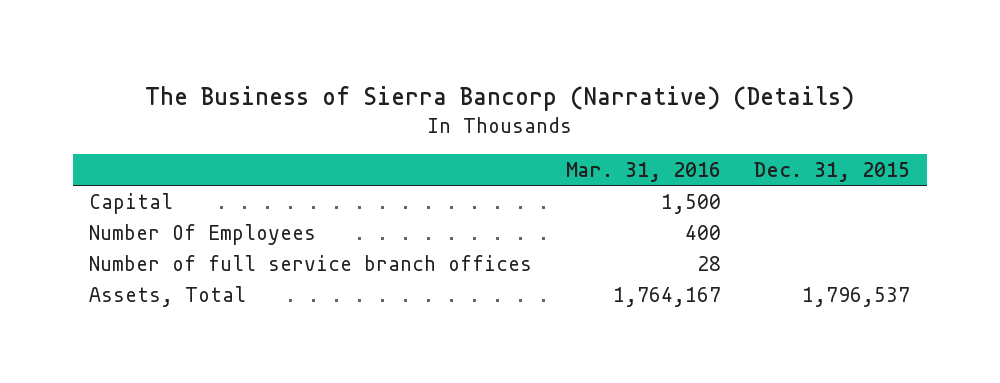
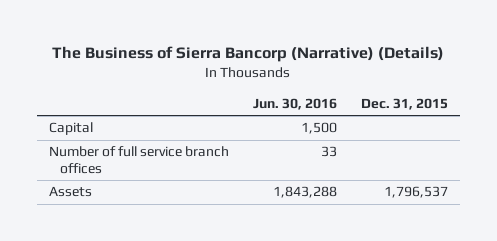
[565,161,721,182] Mar. 31, 2016 -> none
none -> [252,97,337,110] Jun. 30, 2016
[89,223,317,245] Number Of Employees -> none
[89,285,247,307] Assets, Total -> [48,186,92,198] Assets

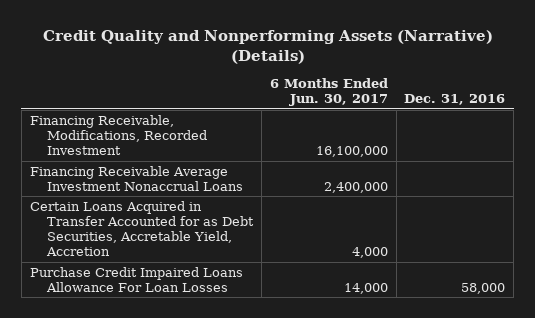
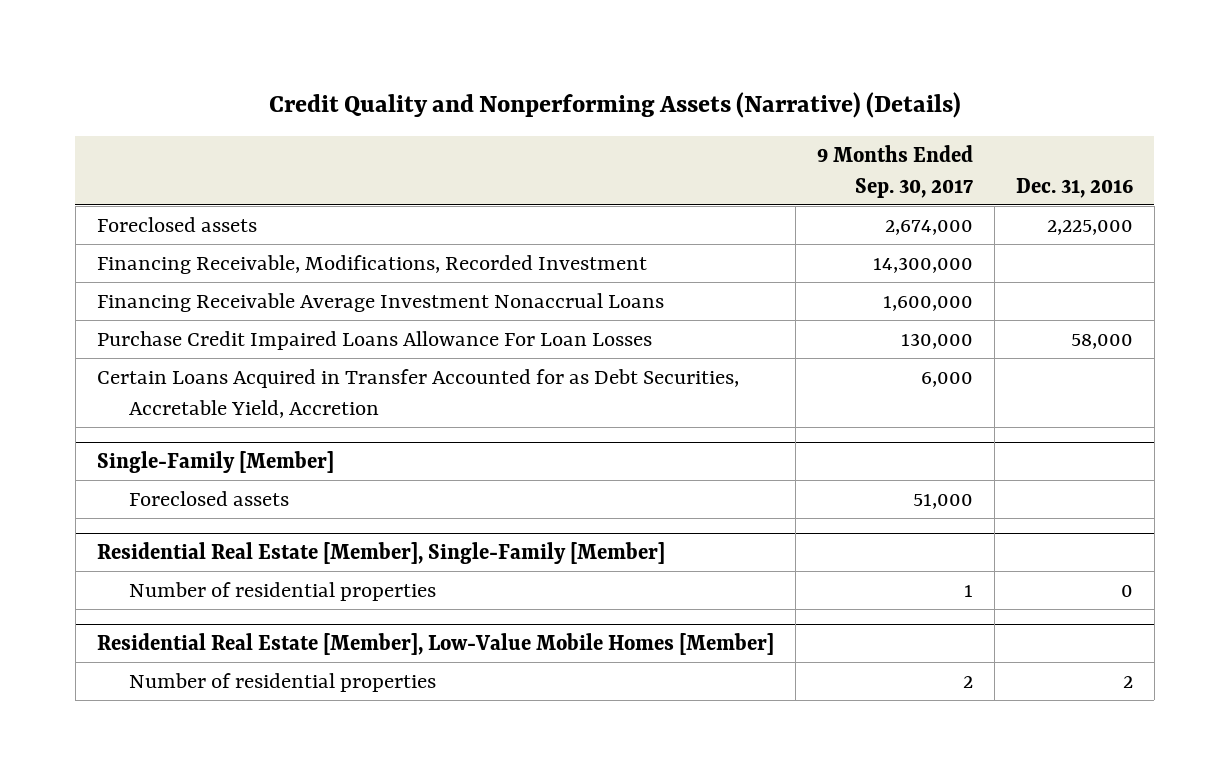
[269,78,388,107] 6 Months Ended Jun. 30, 2017 -> none
none -> [816,144,973,198] 9 Months Ended Sep. 30, 2017
none -> [96,216,257,232] Foreclosed assets
[29,200,255,256] Certain Loans Acquired in Transfer Accounted for as Debt Securities, Accretable Yield, Accretion -> [96,368,739,418] Certain Loans Acquired in Transfer Accounted for as Debt Securities, Accretable Yield, Accretion
none -> [96,451,334,474] Single-Family [Member]
none -> [128,490,289,506] Foreclosed assets
none -> [96,542,665,565] Residential Real Estate [Member], Single-Family [Member]
none -> [128,581,436,601] Number of residential properties
none -> [96,633,774,656] Residential Real Estate [Member], Low-Value Mobile Homes [Member]
none -> [128,672,436,692] Number of residential properties

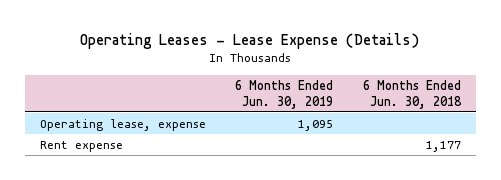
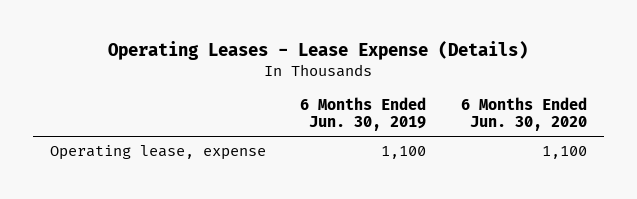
[362,79,462,109] 6 Months Ended Jun. 30, 2018 -> none
none -> [460,96,587,132] 6 Months Ended Jun. 30, 2020
[39,140,123,152] Rent expense -> none
[298,119,334,131] 1,095 -> [381,146,427,160] 1,100

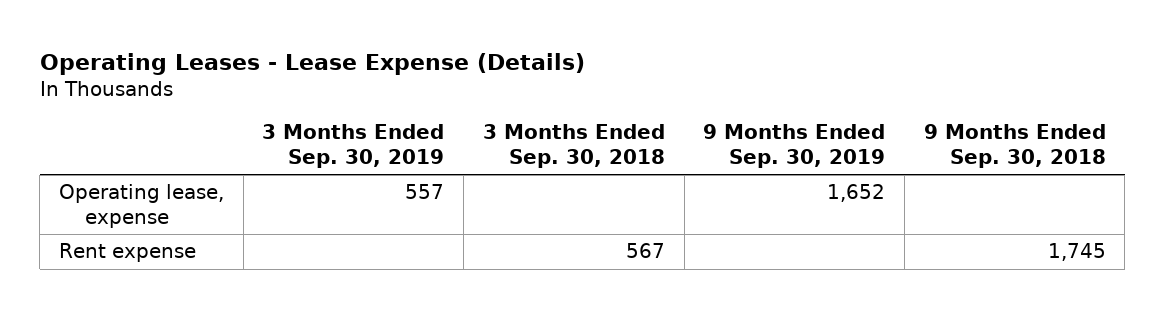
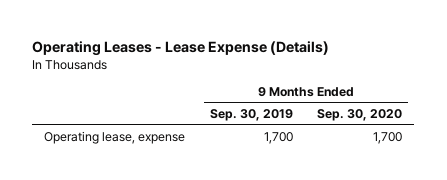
[262,124,445,169] 3 Months Ended Sep. 30, 2019 -> none
[482,124,665,169] 3 Months Ended Sep. 30, 2018 -> none
[923,124,1106,169] 9 Months Ended Sep. 30, 2018 -> none
none -> [317,109,403,122] Sep. 30, 2020
[59,243,197,263] Rent expense -> none
[827,184,886,203] 1,652 -> [263,132,293,145] 1,700

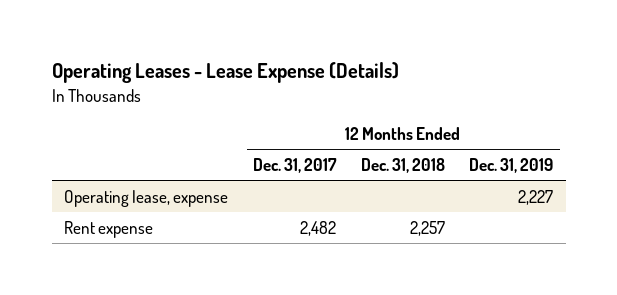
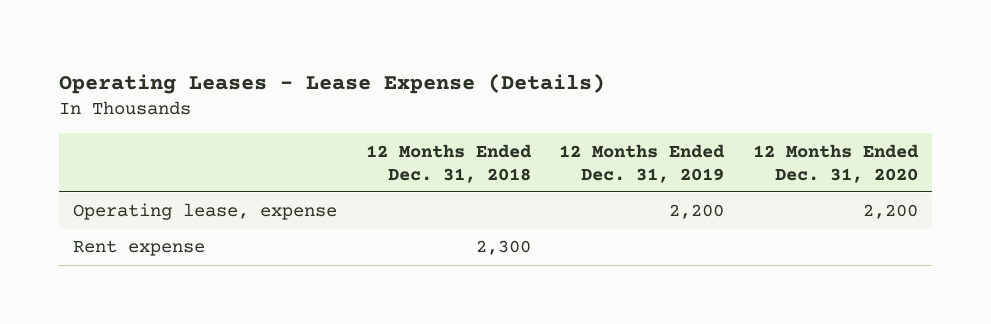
[252,158,337,174] Dec. 31, 2017 -> none
none -> [752,143,919,183] 12 Months Ended Dec. 31, 2020
[518,189,554,205] 2,227 -> [669,204,725,220] 2,200
[409,220,445,236] 2,257 -> [475,240,531,256] 2,300

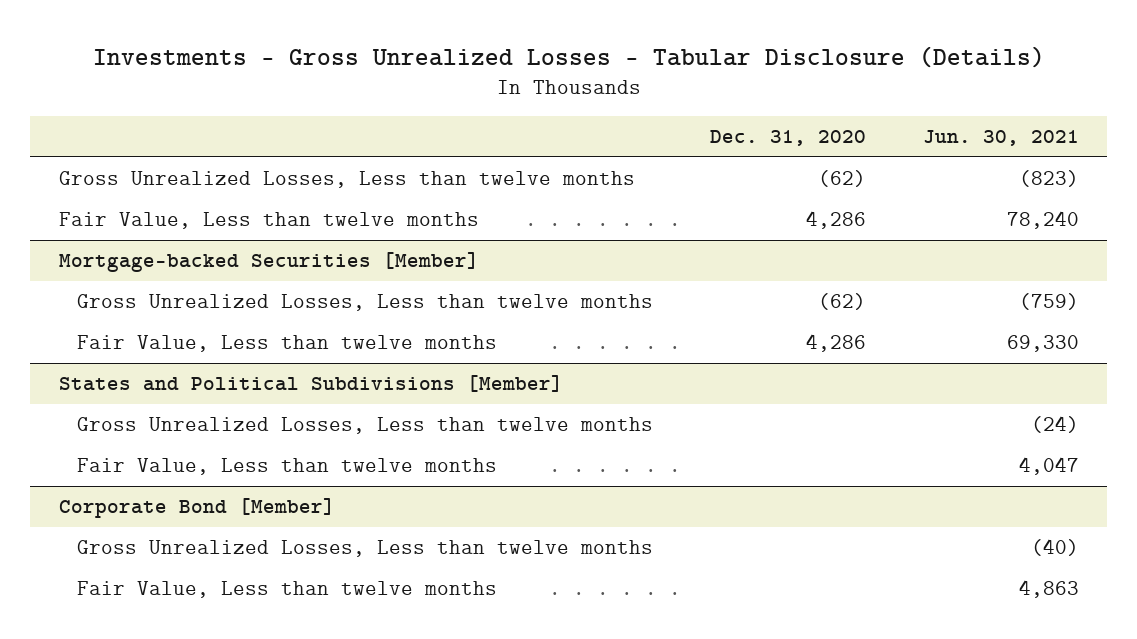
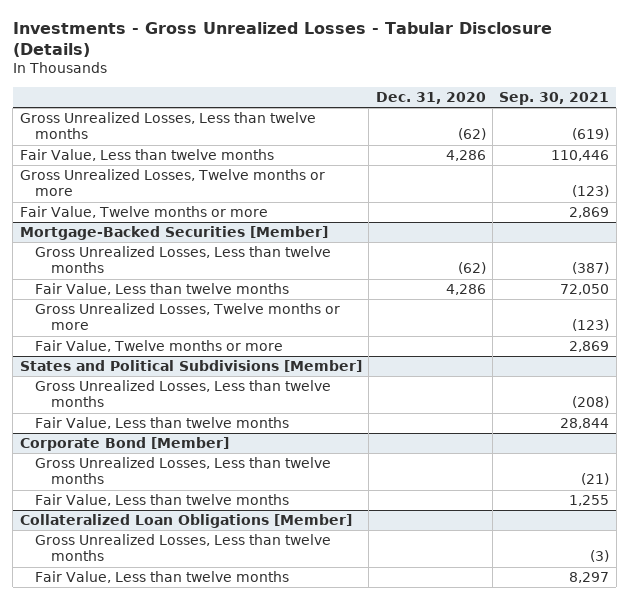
[922,130,1079,147] Jun. 30, 2021 -> none
none -> [499,91,610,105] Sep. 30, 2021
none -> [19,169,325,197] Gross Unrealized Losses, Twelve months or more
none -> [19,206,268,219] Fair Value, Twelve months or more
[58,252,479,273] Mortgage-backed Securities [Member] -> [19,226,328,241] Mortgage-Backed Securities [Member]
none -> [35,303,341,331] Gross Unrealized Losses, Twelve months or more
none -> [35,340,284,353] Fair Value, Twelve months or more
none -> [19,514,352,529] Collateralized Loan Obligations [Member]
none -> [35,534,332,562] Gross Unrealized Losses, Less than twelve months
none -> [35,571,290,584] Fair Value, Less than twelve months

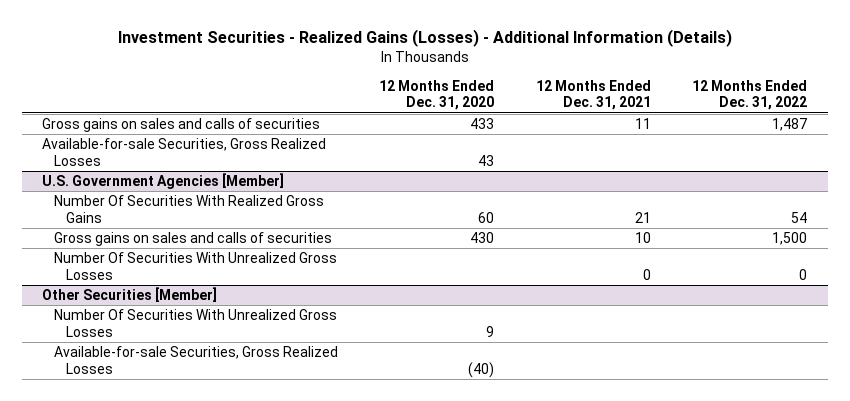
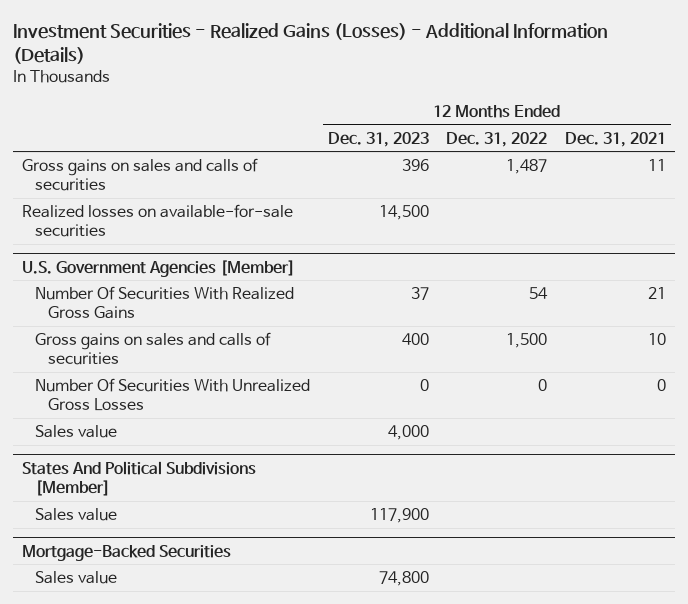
[379,79,495,111] 12 Months Ended Dec. 31, 2020 -> none
none -> [327,131,429,147] Dec. 31, 2023
[42,137,327,166] Available-for-sale Securities, Gross Realized Losses -> [22,203,294,238] Realized losses on available-for-sale securities
[42,286,218,302] Other Securities [Member] -> none
[54,308,338,337] Number Of Securities With Unrealized Gross Losses -> none
[54,345,339,374] Available-for-sale Securities, Gross Realized Losses -> none
none -> [35,424,118,438] Sales value
none -> [22,460,257,497] States And Political Subdivisions [Member]
none -> [35,507,118,521] Sales value
none -> [22,544,232,561] Mortgage-Backed Securities
none -> [35,570,118,584] Sales value

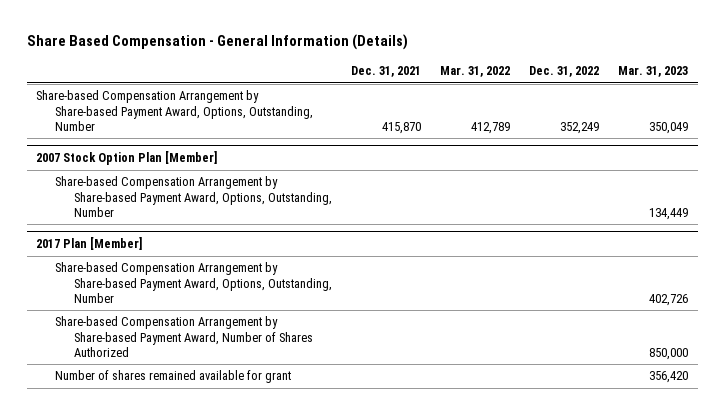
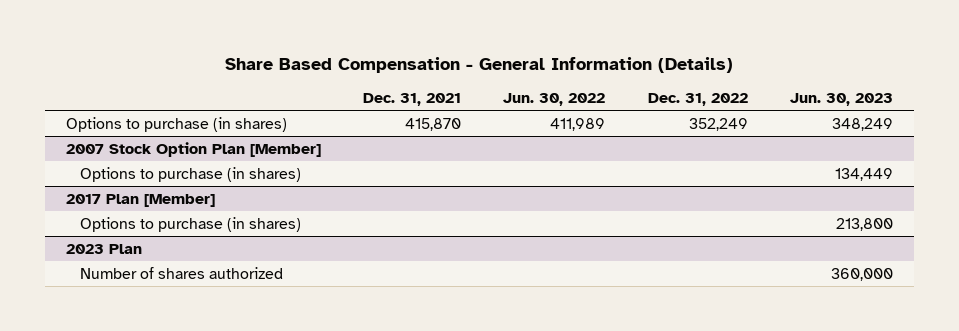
[440,66,511,78] Mar. 31, 2022 -> none
[618,66,689,78] Mar. 31, 2023 -> none
none -> [503,93,606,107] Jun. 30, 2022
none -> [789,93,893,107] Jun. 30, 2023
[36,90,313,131] Share-based Compensation Arrangement by Share-based Payment Award, Options, Outstanding, Number -> [66,116,288,132] Options to purchase (in shares)
[54,176,332,217] Share-based Compensation Arrangement by Share-based Payment Award, Options, Outstanding, Number -> [79,166,301,182] Options to purchase (in shares)
[54,316,313,357] Share-based Compensation Arrangement by Share-based Payment Award, Number of Shares Authorized -> none
[54,370,291,384] Number of shares remained available for grant -> none
[54,262,332,303] Share-based Compensation Arrangement by Share-based Payment Award, Options, Outstanding, Number -> [79,216,301,232] Options to purchase (in shares)
none -> [66,243,143,254] 2023 Plan
none -> [79,266,283,279] Number of shares authorized

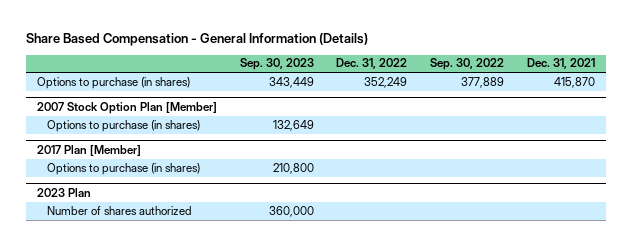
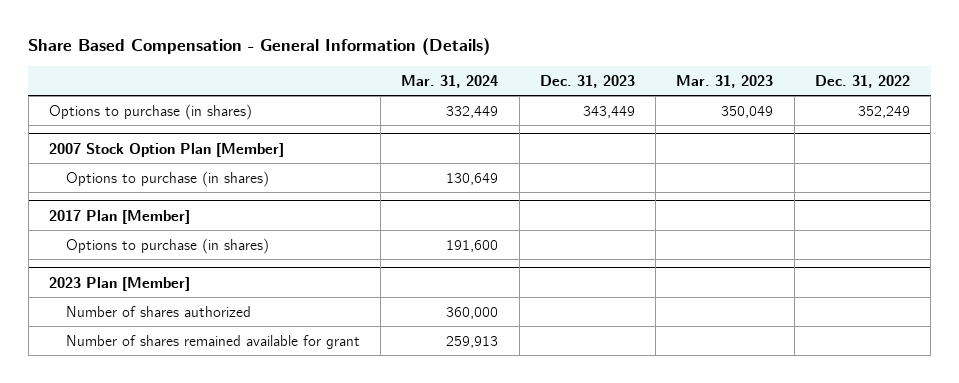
[239,58,314,71] Sep. 30, 2023 -> none
[430,58,505,71] Sep. 30, 2022 -> none
[526,58,595,70] Dec. 31, 2021 -> none
none -> [401,74,499,88] Mar. 31, 2024
none -> [539,74,635,88] Dec. 31, 2023
none -> [676,74,774,88] Mar. 31, 2023
[36,187,91,197] 2023 Plan -> [48,276,190,291] 2023 Plan [Member]
none -> [65,334,360,349] Number of shares remained available for grant

